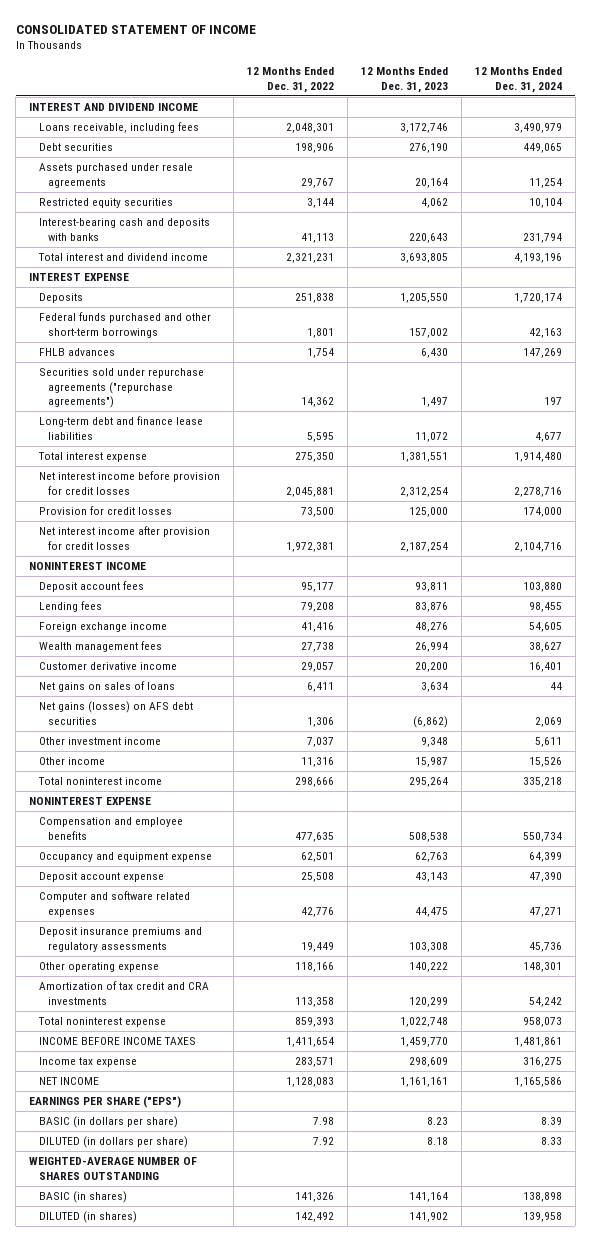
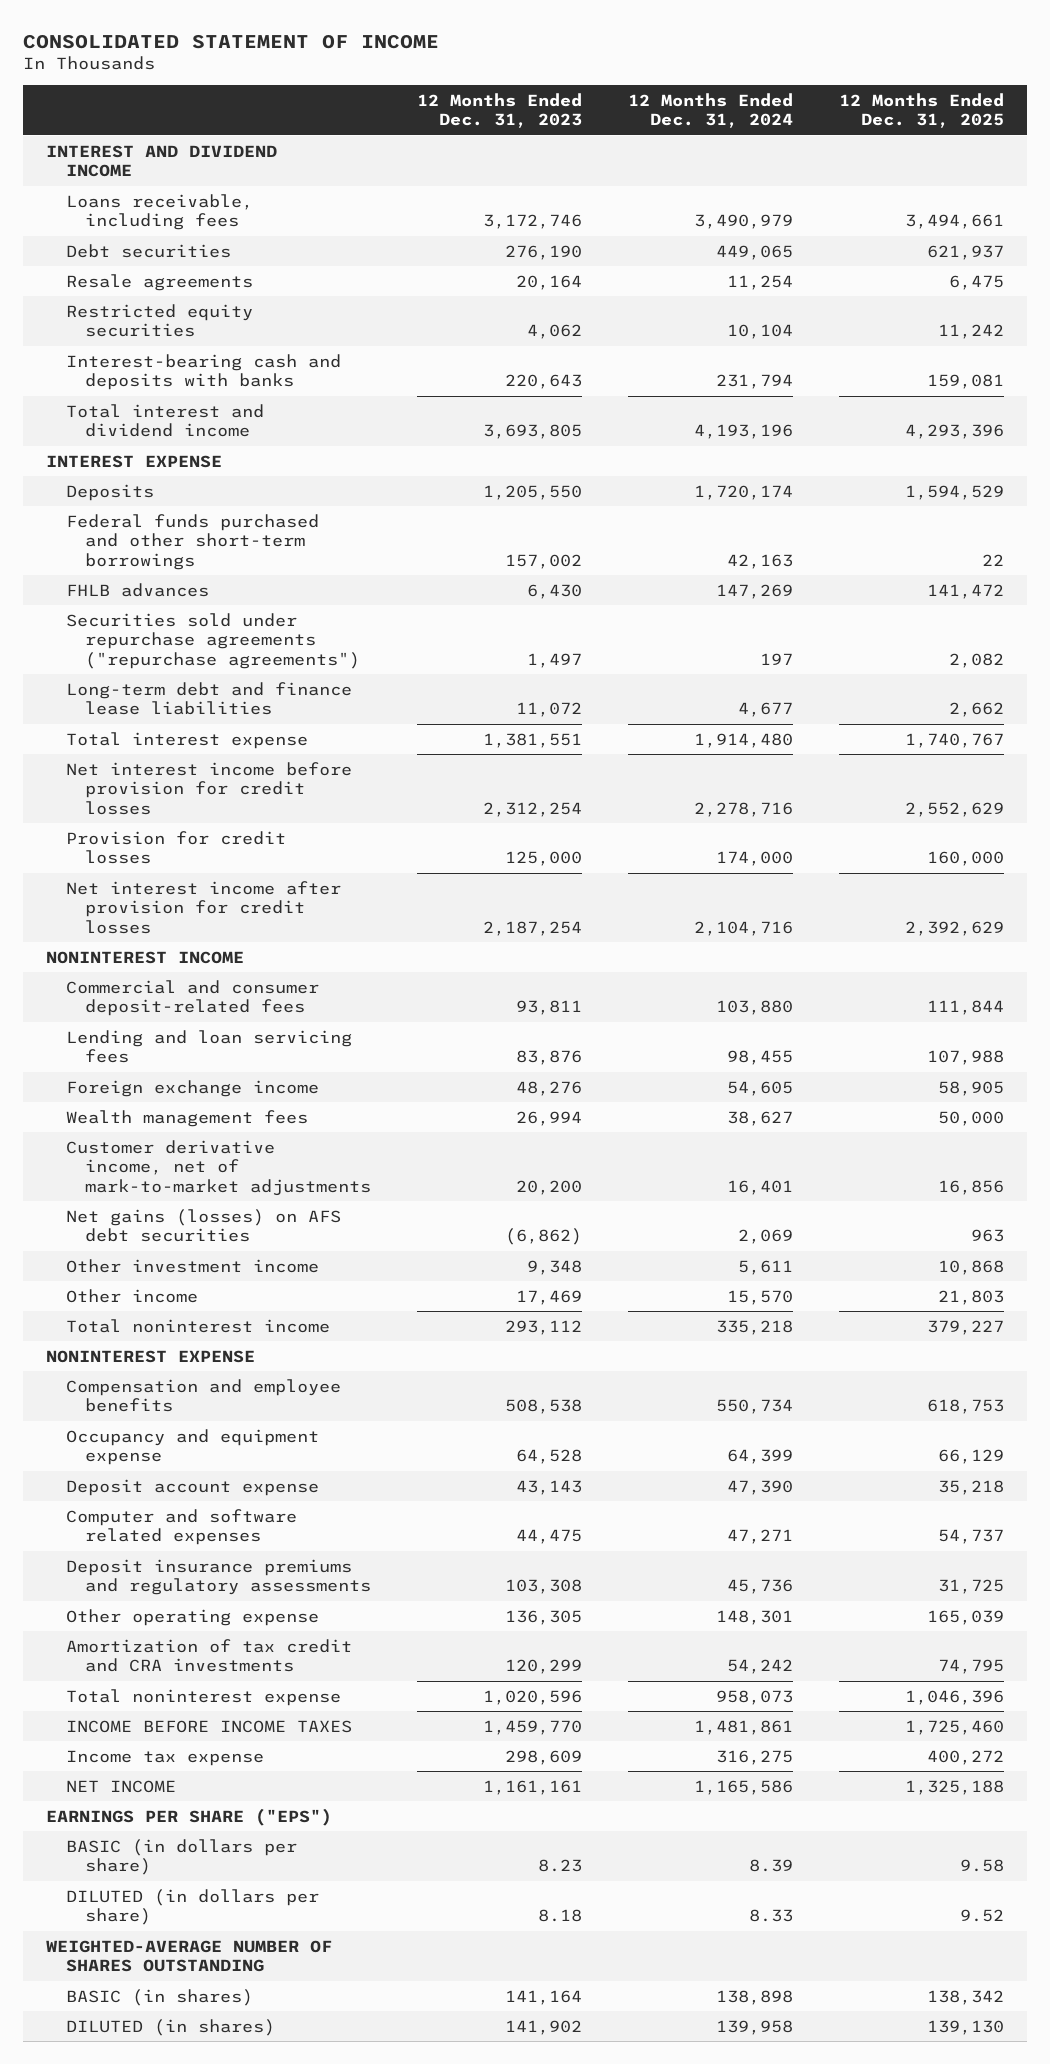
[246,67,334,93] 12 Months Ended Dec. 31, 2022 -> none
none -> [838,92,1004,129] 12 Months Ended Dec. 31, 2025
[38,163,193,188] Assets purchased under resale agreements -> [65,273,253,291] Resale agreements
[38,581,144,593] Deposit account fees -> [65,979,319,1017] Commercial and consumer deposit-related fees
[38,601,102,613] Lending fees -> [65,1029,352,1064] Lending and loan servicing fees
[38,681,175,693] Net gains on sales of loans -> none
[38,662,177,671] Customer derivative income -> [65,1139,371,1196] Customer derivative income, net of mark-to-market adjustments
[414,757,448,768] 15,987 -> [515,1289,582,1305] 17,469
[528,757,562,768] 15,526 -> [726,1289,793,1305] 15,570
[408,777,448,788] 295,264 -> [504,1319,582,1335] 293,112
[414,852,448,863] 62,763 -> [515,1449,582,1465] 64,528
[408,962,448,973] 140,222 -> [504,1609,582,1625] 136,305
[399,1017,448,1028] 1,022,748 -> [482,1689,582,1705] 1,020,596

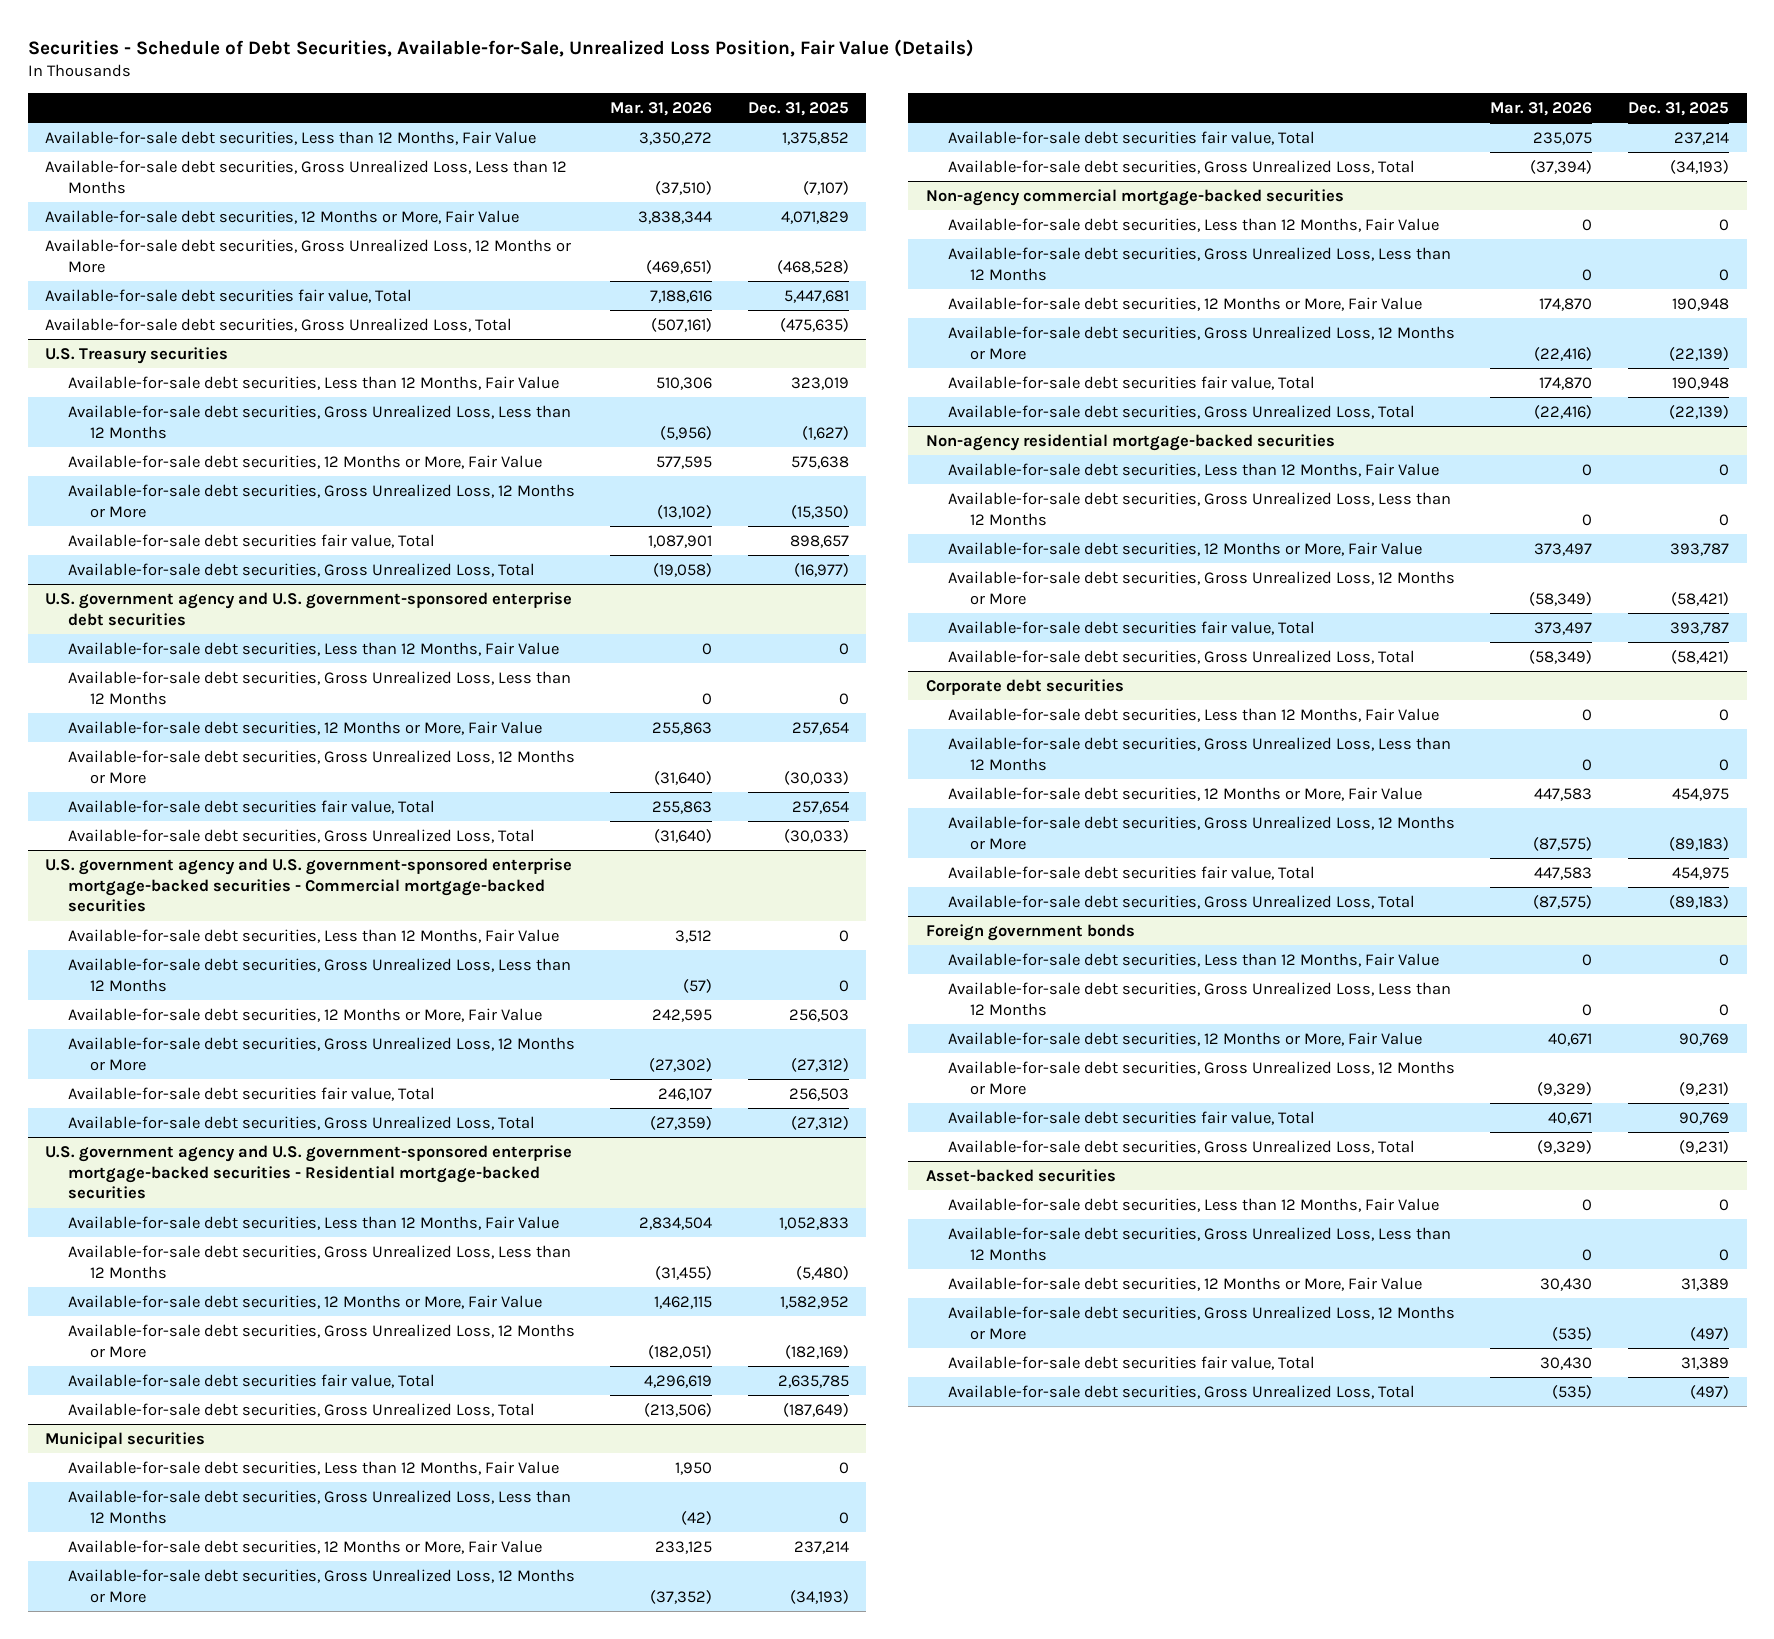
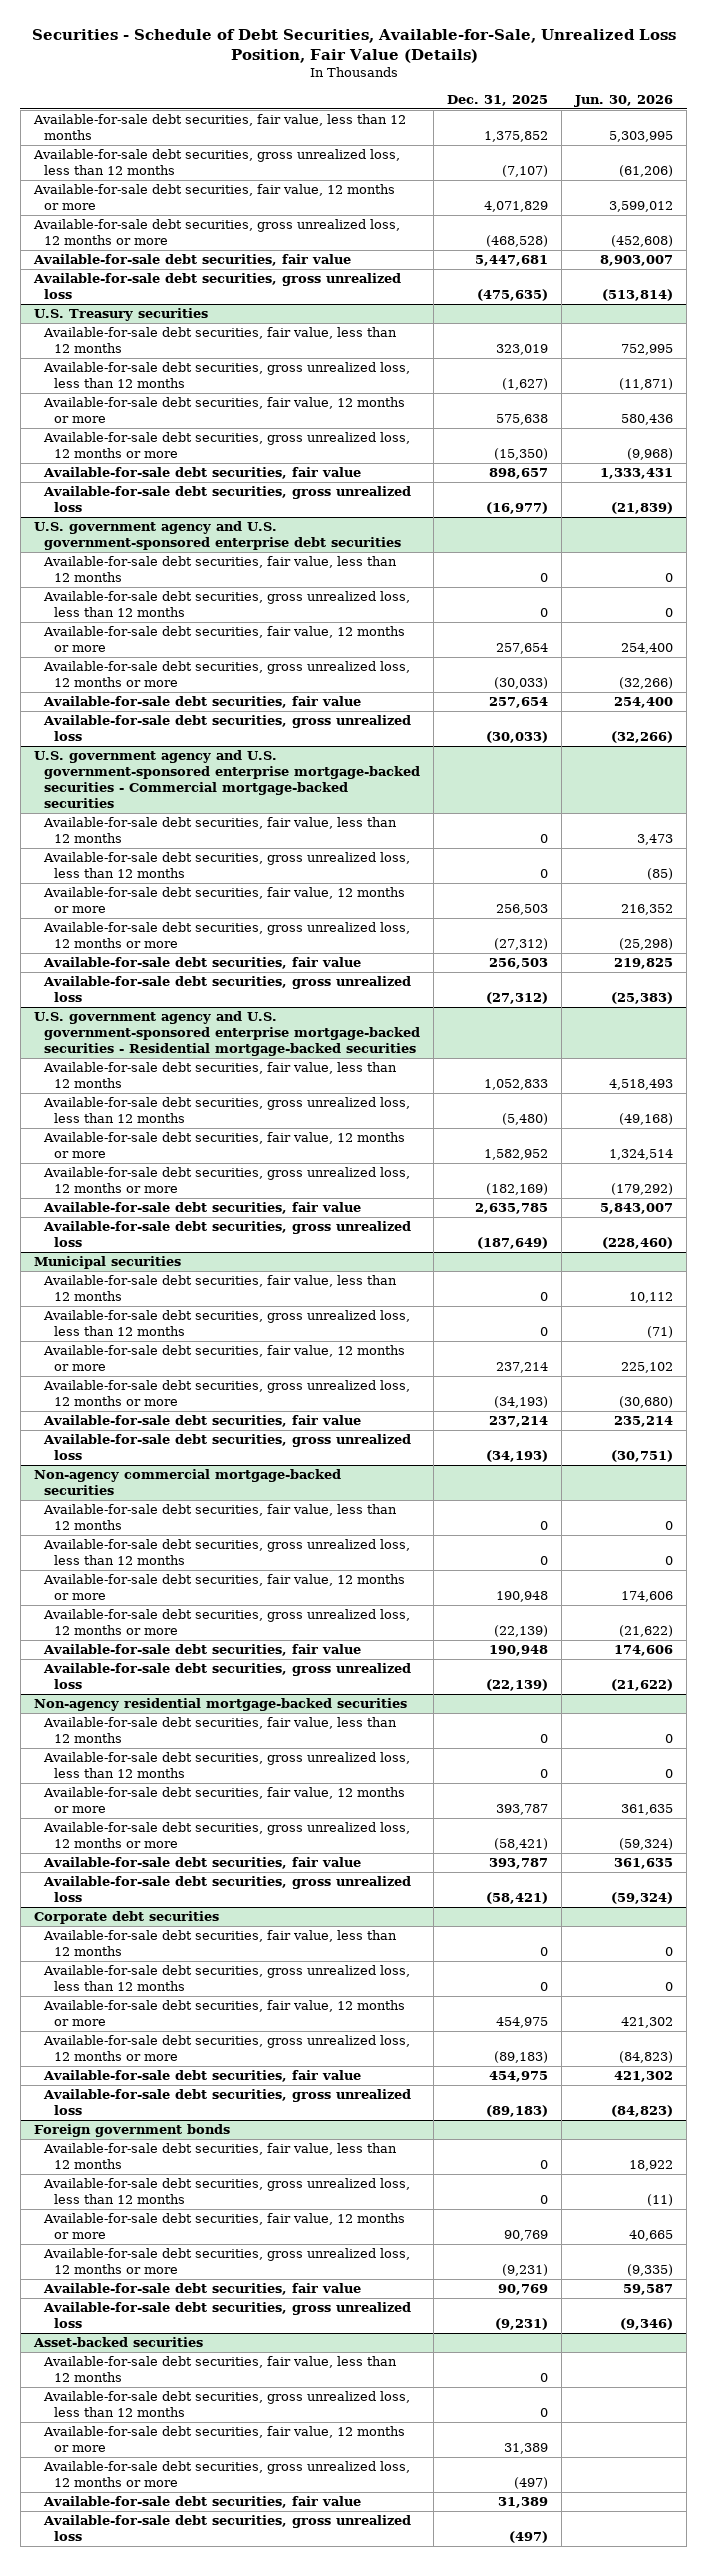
[610,101,713,116] Mar. 31, 2026 -> none
none -> [574,95,674,108] Jun. 30, 2026
[45,130,537,145] Available-for-sale debt securities, Less than 12 Months, Fair Value -> [32,114,406,141] Available-for-sale debt securities, fair value, less than 12 months
[45,159,568,194] Available-for-sale debt securities, Gross Unrealized Loss, Less than 12 Months -> [32,149,400,176] Available-for-sale debt securities, gross unrealized loss, less than 12 months
[45,209,520,224] Available-for-sale debt securities, 12 Months or More, Fair Value -> [32,184,395,211] Available-for-sale debt securities, fair value, 12 months or more
[45,238,572,273] Available-for-sale debt securities, Gross Unrealized Loss, 12 Months or More -> [32,219,400,246] Available-for-sale debt securities, gross unrealized loss, 12 months or more
[45,288,413,303] Available-for-sale debt securities fair value, Total -> [32,254,351,267] Available-for-sale debt securities, fair value
[45,317,513,332] Available-for-sale debt securities, Gross Unrealized Loss, Total -> [32,273,401,300] Available-for-sale debt securities, gross unrealized loss
[67,375,559,390] Available-for-sale debt securities, Less than 12 Months, Fair Value -> [43,327,398,354] Available-for-sale debt securities, fair value, less than 12 months
[67,404,571,439] Available-for-sale debt securities, Gross Unrealized Loss, Less than 12 Months -> [43,362,411,389] Available-for-sale debt securities, gross unrealized loss, less than 12 months
[67,454,542,469] Available-for-sale debt securities, 12 Months or More, Fair Value -> [43,397,406,424] Available-for-sale debt securities, fair value, 12 months or more
[67,483,575,518] Available-for-sale debt securities, Gross Unrealized Loss, 12 Months or More -> [43,432,411,459] Available-for-sale debt securities, gross unrealized loss, 12 months or more
[67,533,435,548] Available-for-sale debt securities fair value, Total -> [43,467,362,480] Available-for-sale debt securities, fair value
[67,562,535,577] Available-for-sale debt securities, Gross Unrealized Loss, Total -> [43,486,412,513] Available-for-sale debt securities, gross unrealized loss
[67,641,559,656] Available-for-sale debt securities, Less than 12 Months, Fair Value -> [43,556,398,583] Available-for-sale debt securities, fair value, less than 12 months
[67,670,571,705] Available-for-sale debt securities, Gross Unrealized Loss, Less than 12 Months -> [43,591,411,618] Available-for-sale debt securities, gross unrealized loss, less than 12 months
[67,720,542,735] Available-for-sale debt securities, 12 Months or More, Fair Value -> [43,626,406,653] Available-for-sale debt securities, fair value, 12 months or more
[67,749,575,784] Available-for-sale debt securities, Gross Unrealized Loss, 12 Months or More -> [43,661,411,688] Available-for-sale debt securities, gross unrealized loss, 12 months or more
[67,799,435,814] Available-for-sale debt securities fair value, Total -> [43,696,362,709] Available-for-sale debt securities, fair value
[67,828,535,843] Available-for-sale debt securities, Gross Unrealized Loss, Total -> [43,715,412,742] Available-for-sale debt securities, gross unrealized loss
[67,928,559,943] Available-for-sale debt securities, Less than 12 Months, Fair Value -> [43,817,398,844] Available-for-sale debt securities, fair value, less than 12 months
[67,957,571,992] Available-for-sale debt securities, Gross Unrealized Loss, Less than 12 Months -> [43,852,411,879] Available-for-sale debt securities, gross unrealized loss, less than 12 months
[67,1007,542,1022] Available-for-sale debt securities, 12 Months or More, Fair Value -> [43,887,406,914] Available-for-sale debt securities, fair value, 12 months or more
[67,1036,575,1071] Available-for-sale debt securities, Gross Unrealized Loss, 12 Months or More -> [43,922,411,949] Available-for-sale debt securities, gross unrealized loss, 12 months or more
[67,1086,435,1101] Available-for-sale debt securities fair value, Total -> [43,957,362,970] Available-for-sale debt securities, fair value
[67,1115,535,1130] Available-for-sale debt securities, Gross Unrealized Loss, Total -> [43,976,412,1003] Available-for-sale debt securities, gross unrealized loss
[67,1215,559,1230] Available-for-sale debt securities, Less than 12 Months, Fair Value -> [43,1062,398,1089] Available-for-sale debt securities, fair value, less than 12 months
[67,1244,571,1279] Available-for-sale debt securities, Gross Unrealized Loss, Less than 12 Months -> [43,1097,411,1124] Available-for-sale debt securities, gross unrealized loss, less than 12 months
[67,1294,542,1309] Available-for-sale debt securities, 12 Months or More, Fair Value -> [43,1132,406,1159] Available-for-sale debt securities, fair value, 12 months or more
[67,1323,575,1358] Available-for-sale debt securities, Gross Unrealized Loss, 12 Months or More -> [43,1167,411,1194] Available-for-sale debt securities, gross unrealized loss, 12 months or more
[67,1373,435,1388] Available-for-sale debt securities fair value, Total -> [43,1202,362,1215] Available-for-sale debt securities, fair value
[67,1402,535,1417] Available-for-sale debt securities, Gross Unrealized Loss, Total -> [43,1221,412,1248] Available-for-sale debt securities, gross unrealized loss
[67,1460,559,1475] Available-for-sale debt securities, Less than 12 Months, Fair Value -> [43,1275,398,1302] Available-for-sale debt securities, fair value, less than 12 months
[67,1489,571,1524] Available-for-sale debt securities, Gross Unrealized Loss, Less than 12 Months -> [43,1310,411,1337] Available-for-sale debt securities, gross unrealized loss, less than 12 months
[67,1539,542,1554] Available-for-sale debt securities, 12 Months or More, Fair Value -> [43,1345,406,1372] Available-for-sale debt securities, fair value, 12 months or more
[67,1568,575,1603] Available-for-sale debt securities, Gross Unrealized Loss, 12 Months or More -> [43,1380,411,1407] Available-for-sale debt securities, gross unrealized loss, 12 months or more
[948,130,1316,145] Available-for-sale debt securities fair value, Total -> [43,1415,362,1428] Available-for-sale debt securities, fair value
[948,159,1416,174] Available-for-sale debt securities, Gross Unrealized Loss, Total -> [43,1434,412,1461] Available-for-sale debt securities, gross unrealized loss
[948,217,1440,232] Available-for-sale debt securities, Less than 12 Months, Fair Value -> [43,1504,398,1531] Available-for-sale debt securities, fair value, less than 12 months
[948,246,1452,281] Available-for-sale debt securities, Gross Unrealized Loss, Less than 12 Months -> [43,1539,411,1566] Available-for-sale debt securities, gross unrealized loss, less than 12 months
[948,296,1423,311] Available-for-sale debt securities, 12 Months or More, Fair Value -> [43,1574,406,1601] Available-for-sale debt securities, fair value, 12 months or more
[948,325,1456,360] Available-for-sale debt securities, Gross Unrealized Loss, 12 Months or More -> [43,1609,411,1636] Available-for-sale debt securities, gross unrealized loss, 12 months or more
[948,375,1316,390] Available-for-sale debt securities fair value, Total -> [43,1644,362,1657] Available-for-sale debt securities, fair value
[948,404,1416,419] Available-for-sale debt securities, Gross Unrealized Loss, Total -> [43,1663,412,1690] Available-for-sale debt securities, gross unrealized loss
[948,462,1440,477] Available-for-sale debt securities, Less than 12 Months, Fair Value -> [43,1717,398,1744] Available-for-sale debt securities, fair value, less than 12 months
[948,491,1452,526] Available-for-sale debt securities, Gross Unrealized Loss, Less than 12 Months -> [43,1752,411,1779] Available-for-sale debt securities, gross unrealized loss, less than 12 months
[948,541,1423,556] Available-for-sale debt securities, 12 Months or More, Fair Value -> [43,1787,406,1814] Available-for-sale debt securities, fair value, 12 months or more
[948,570,1456,605] Available-for-sale debt securities, Gross Unrealized Loss, 12 Months or More -> [43,1822,411,1849] Available-for-sale debt securities, gross unrealized loss, 12 months or more
[948,620,1316,635] Available-for-sale debt securities fair value, Total -> [43,1857,362,1870] Available-for-sale debt securities, fair value
[948,649,1416,664] Available-for-sale debt securities, Gross Unrealized Loss, Total -> [43,1876,412,1903] Available-for-sale debt securities, gross unrealized loss
[948,707,1440,722] Available-for-sale debt securities, Less than 12 Months, Fair Value -> [43,1930,398,1957] Available-for-sale debt securities, fair value, less than 12 months
[948,736,1452,771] Available-for-sale debt securities, Gross Unrealized Loss, Less than 12 Months -> [43,1965,411,1992] Available-for-sale debt securities, gross unrealized loss, less than 12 months
[948,786,1423,801] Available-for-sale debt securities, 12 Months or More, Fair Value -> [43,2000,406,2027] Available-for-sale debt securities, fair value, 12 months or more
[948,815,1456,850] Available-for-sale debt securities, Gross Unrealized Loss, 12 Months or More -> [43,2035,411,2062] Available-for-sale debt securities, gross unrealized loss, 12 months or more
[948,865,1316,880] Available-for-sale debt securities fair value, Total -> [43,2070,362,2083] Available-for-sale debt securities, fair value
[948,894,1416,909] Available-for-sale debt securities, Gross Unrealized Loss, Total -> [43,2089,412,2116] Available-for-sale debt securities, gross unrealized loss
[948,952,1440,967] Available-for-sale debt securities, Less than 12 Months, Fair Value -> [43,2143,398,2170] Available-for-sale debt securities, fair value, less than 12 months
[948,981,1452,1016] Available-for-sale debt securities, Gross Unrealized Loss, Less than 12 Months -> [43,2178,411,2205] Available-for-sale debt securities, gross unrealized loss, less than 12 months
[948,1031,1423,1046] Available-for-sale debt securities, 12 Months or More, Fair Value -> [43,2213,406,2240] Available-for-sale debt securities, fair value, 12 months or more
[948,1060,1456,1095] Available-for-sale debt securities, Gross Unrealized Loss, 12 Months or More -> [43,2248,411,2275] Available-for-sale debt securities, gross unrealized loss, 12 months or more
[948,1110,1316,1125] Available-for-sale debt securities fair value, Total -> [43,2283,362,2296] Available-for-sale debt securities, fair value
[948,1139,1416,1154] Available-for-sale debt securities, Gross Unrealized Loss, Total -> [43,2302,412,2329] Available-for-sale debt securities, gross unrealized loss
[948,1197,1440,1212] Available-for-sale debt securities, Less than 12 Months, Fair Value -> [43,2356,398,2383] Available-for-sale debt securities, fair value, less than 12 months
[948,1226,1452,1261] Available-for-sale debt securities, Gross Unrealized Loss, Less than 12 Months -> [43,2391,411,2418] Available-for-sale debt securities, gross unrealized loss, less than 12 months
[948,1276,1423,1291] Available-for-sale debt securities, 12 Months or More, Fair Value -> [43,2426,406,2453] Available-for-sale debt securities, fair value, 12 months or more
[948,1305,1456,1340] Available-for-sale debt securities, Gross Unrealized Loss, 12 Months or More -> [43,2461,411,2488] Available-for-sale debt securities, gross unrealized loss, 12 months or more
[948,1355,1316,1370] Available-for-sale debt securities fair value, Total -> [43,2496,362,2509] Available-for-sale debt securities, fair value
[948,1384,1416,1399] Available-for-sale debt securities, Gross Unrealized Loss, Total -> [43,2515,412,2542] Available-for-sale debt securities, gross unrealized loss

